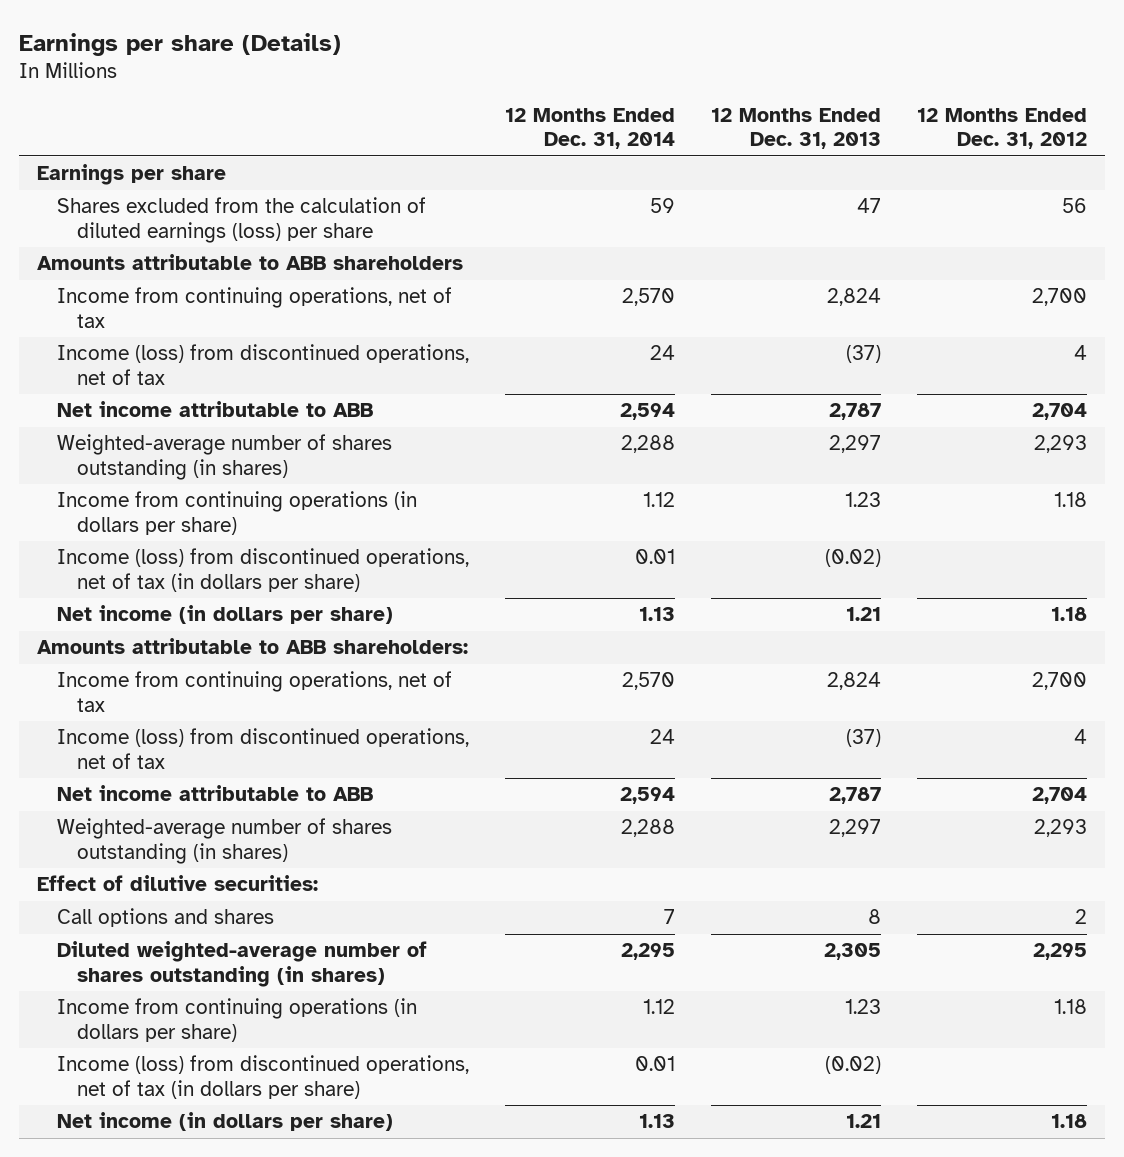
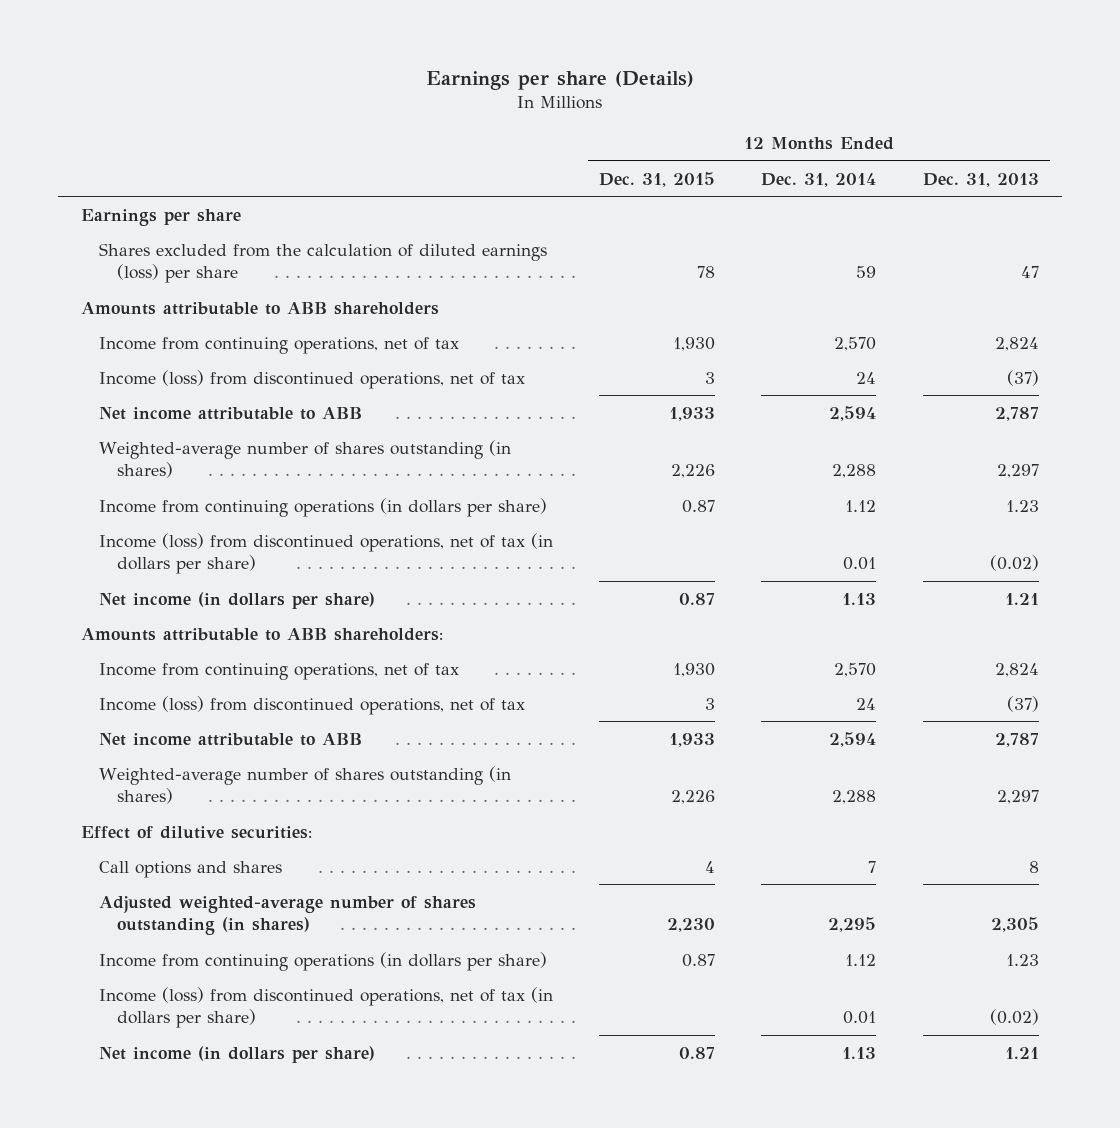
[917,107,1088,150] 12 Months Ended Dec. 31, 2012 -> none
none -> [599,171,716,187] Dec. 31, 2015
[57,941,428,987] Diluted weighted-average number of shares outstanding (in shares) -> [99,895,477,936] Adjusted weighted-average number of shares outstanding (in shares)

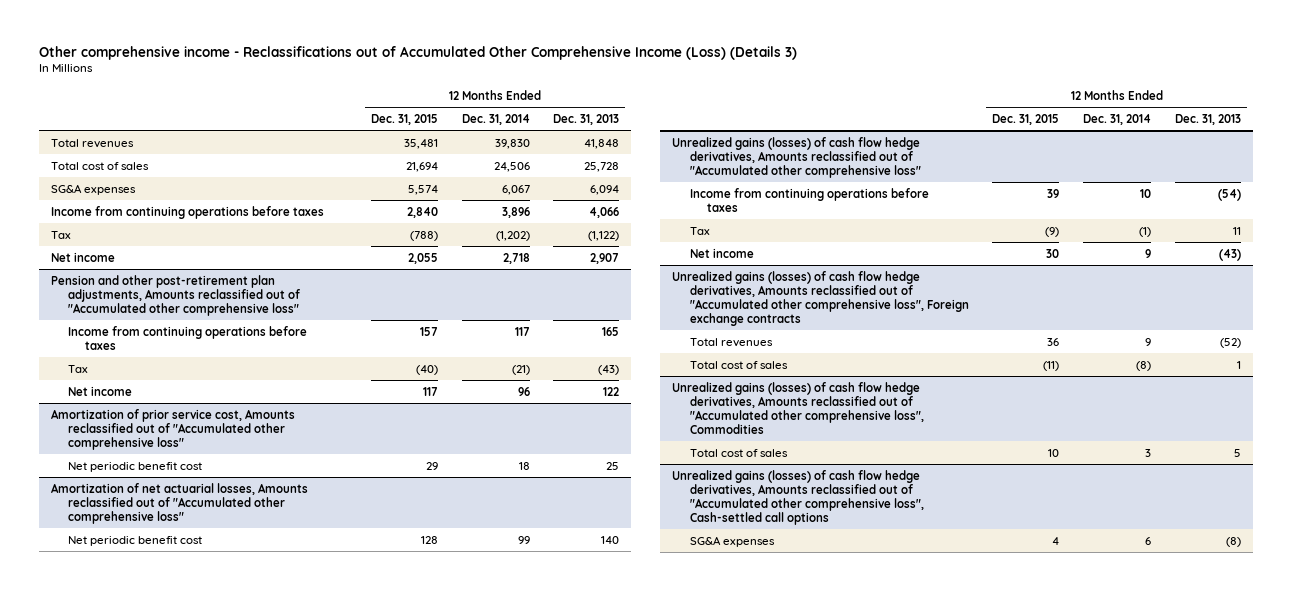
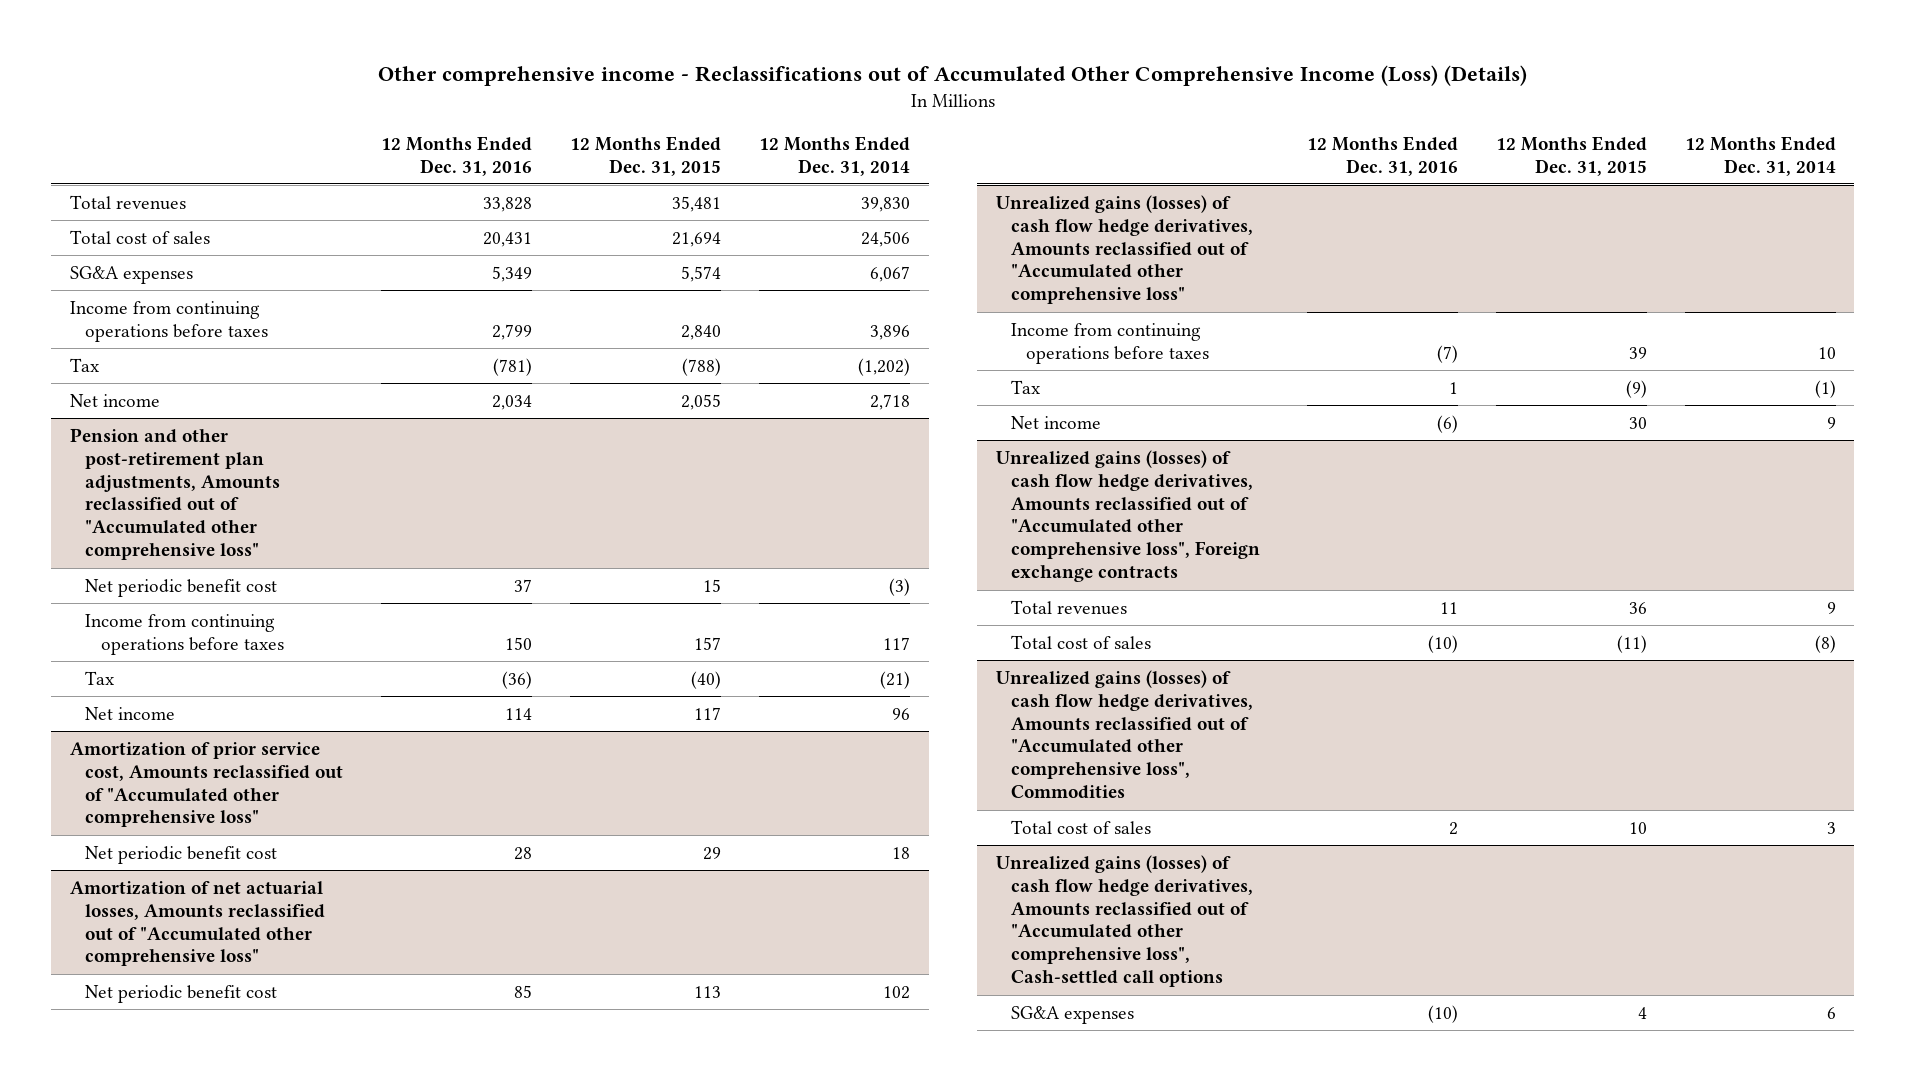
[38,45,797,60] Other comprehensive income - Reclassifications out of Accumulated Other Comprehensive Income (Loss) (Details 3) -> [377,64,1527,86] Other comprehensive income - Reclassifications out of Accumulated Other Comprehensive Income (Loss) (Details)
[553,113,620,125] Dec. 31, 2013 -> none
none -> [380,135,532,176] 12 Months Ended Dec. 31, 2016
none -> [85,578,278,597] Net periodic benefit cost
[420,535,438,544] 128 -> [693,985,721,998] 113
[517,535,530,544] 99 -> [882,985,910,999] 102

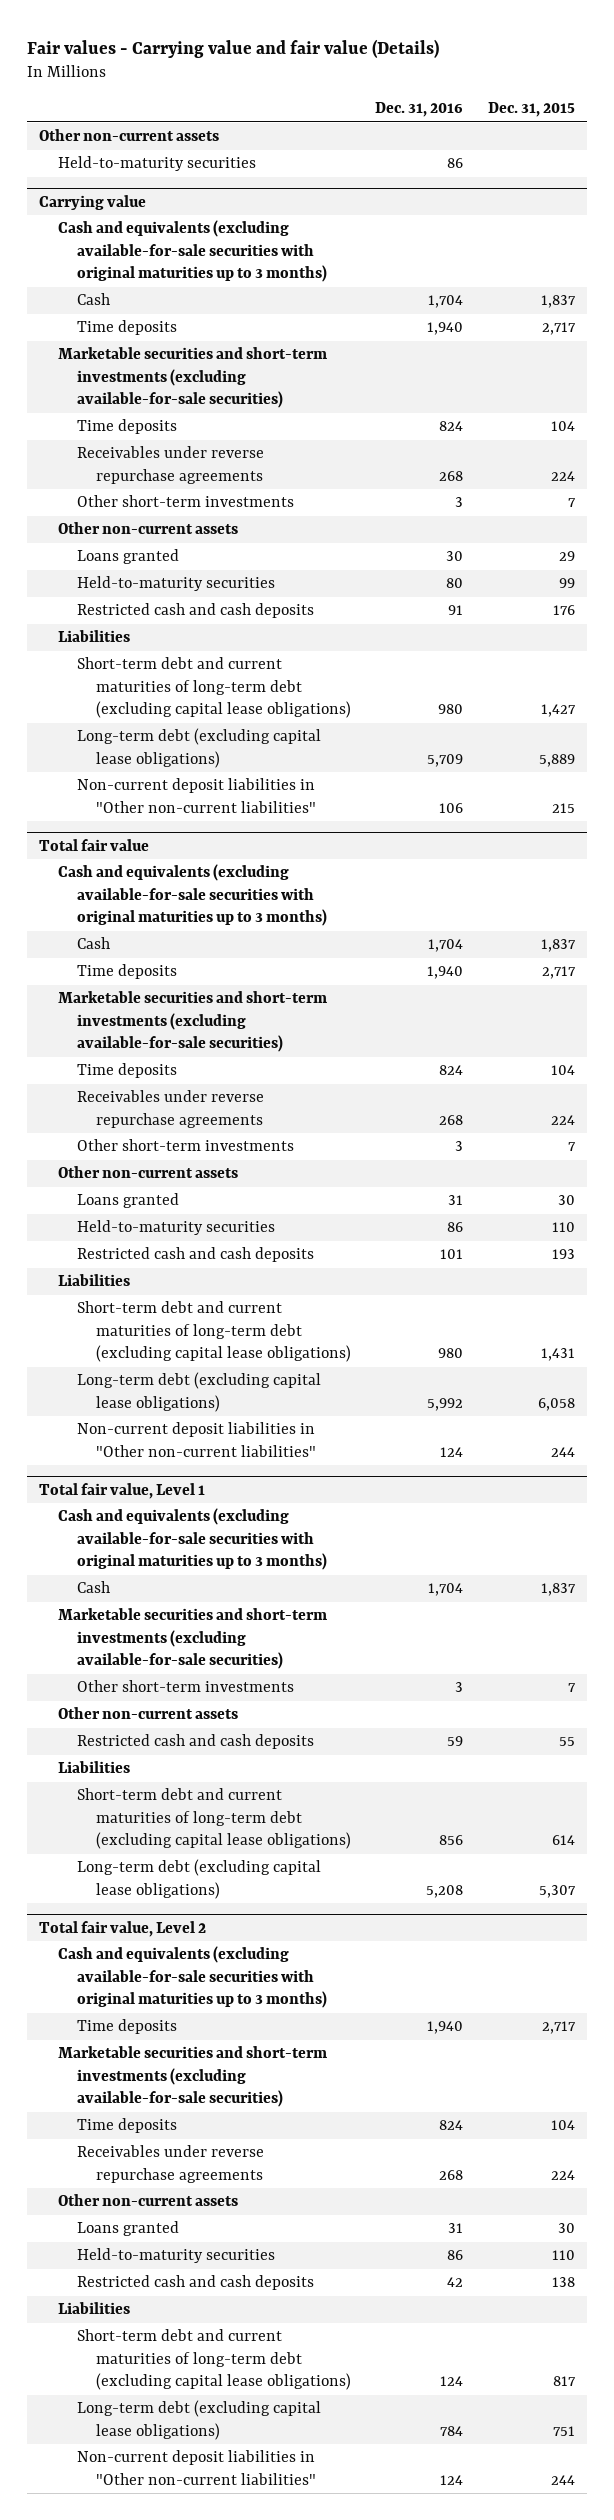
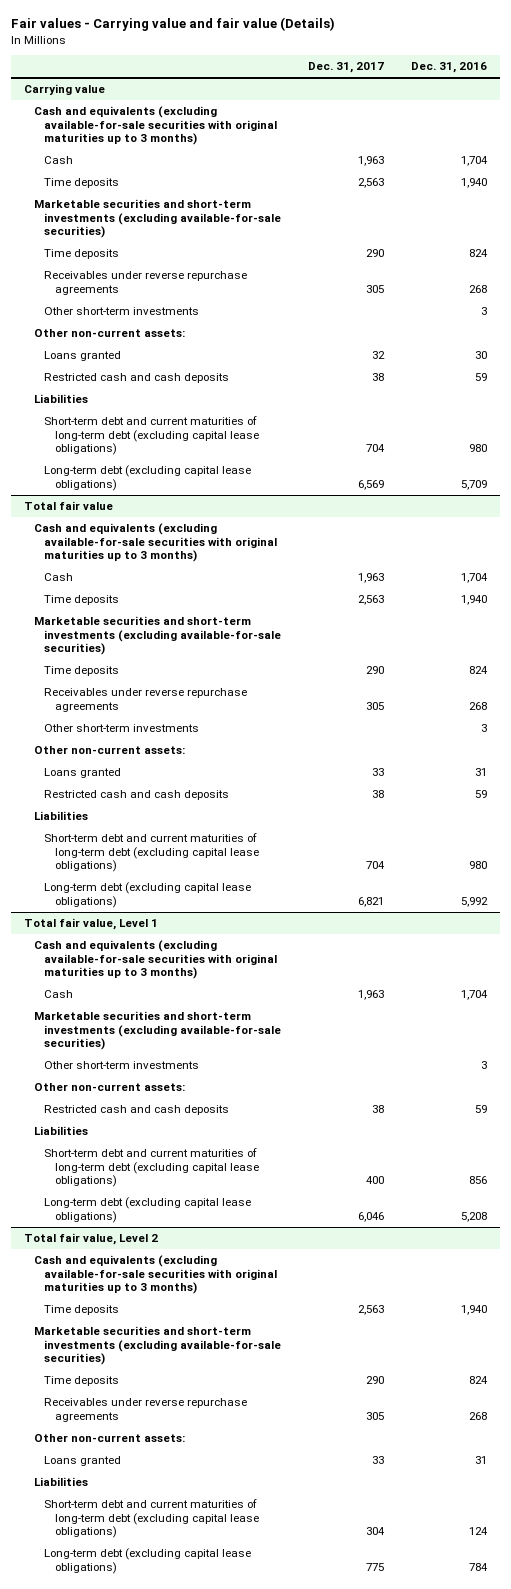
[487,102,575,118] Dec. 31, 2015 -> none
none -> [308,62,385,74] Dec. 31, 2017
[39,129,220,142] Other non-current assets -> none
[58,156,257,172] Held-to-maturity securities -> none
[58,522,239,535] Other non-current assets -> [34,329,186,338] Other non-current assets:
[76,576,275,592] Held-to-maturity securities -> none
[448,605,464,616] 91 -> [474,373,487,382] 59
[76,778,316,813] Non-current deposit liabilities in "Other non-current liabilities" -> none
[58,1166,239,1179] Other non-current assets -> [34,746,186,755] Other non-current assets:
[76,1220,275,1236] Held-to-maturity securities -> none
[440,1249,464,1260] 101 -> [474,790,487,799] 59
[76,1422,316,1457] Non-current deposit liabilities in "Other non-current liabilities" -> none
[58,1707,239,1720] Other non-current assets -> [34,1083,186,1092] Other non-current assets:
[58,2194,239,2207] Other non-current assets -> [34,1434,186,1443] Other non-current assets:
[76,2248,275,2264] Held-to-maturity securities -> none
[76,2275,314,2291] Restricted cash and cash deposits -> none
[76,2450,316,2485] Non-current deposit liabilities in "Other non-current liabilities" -> none

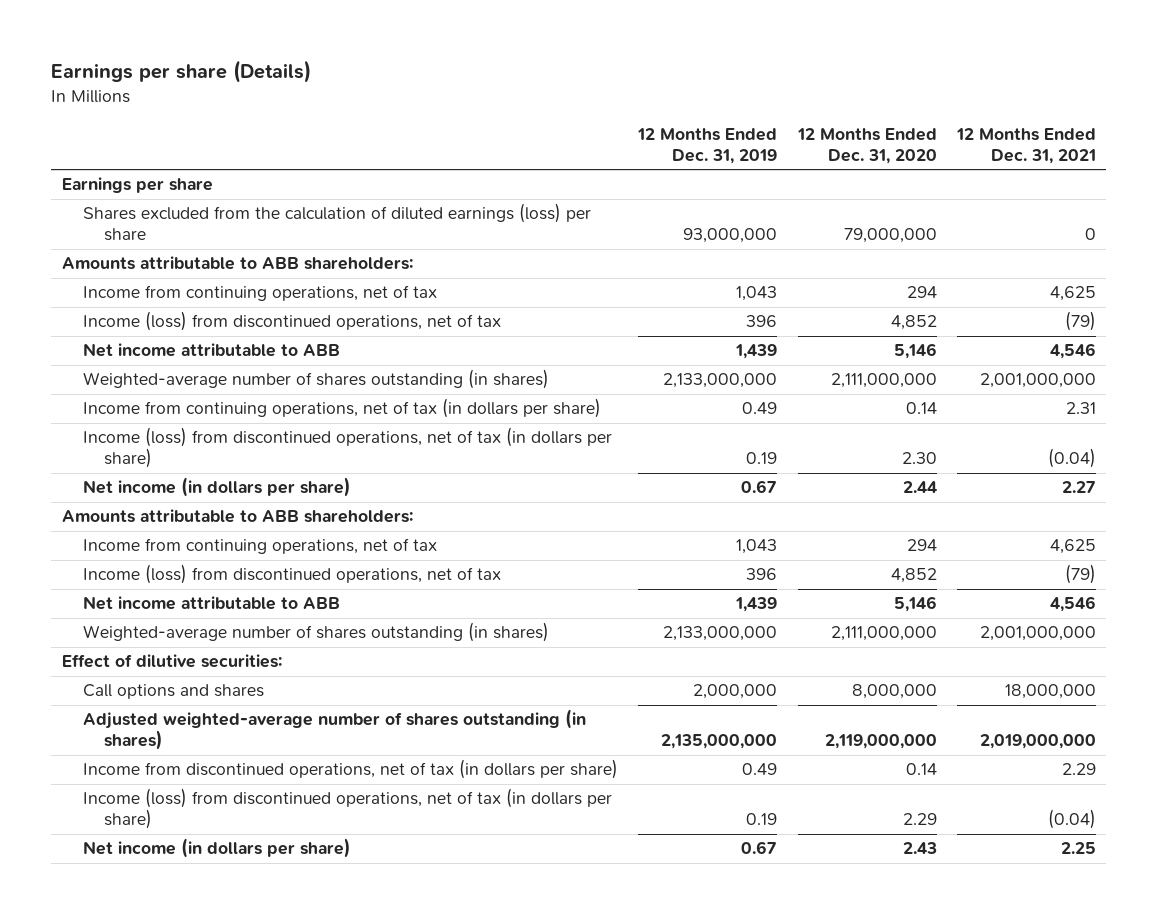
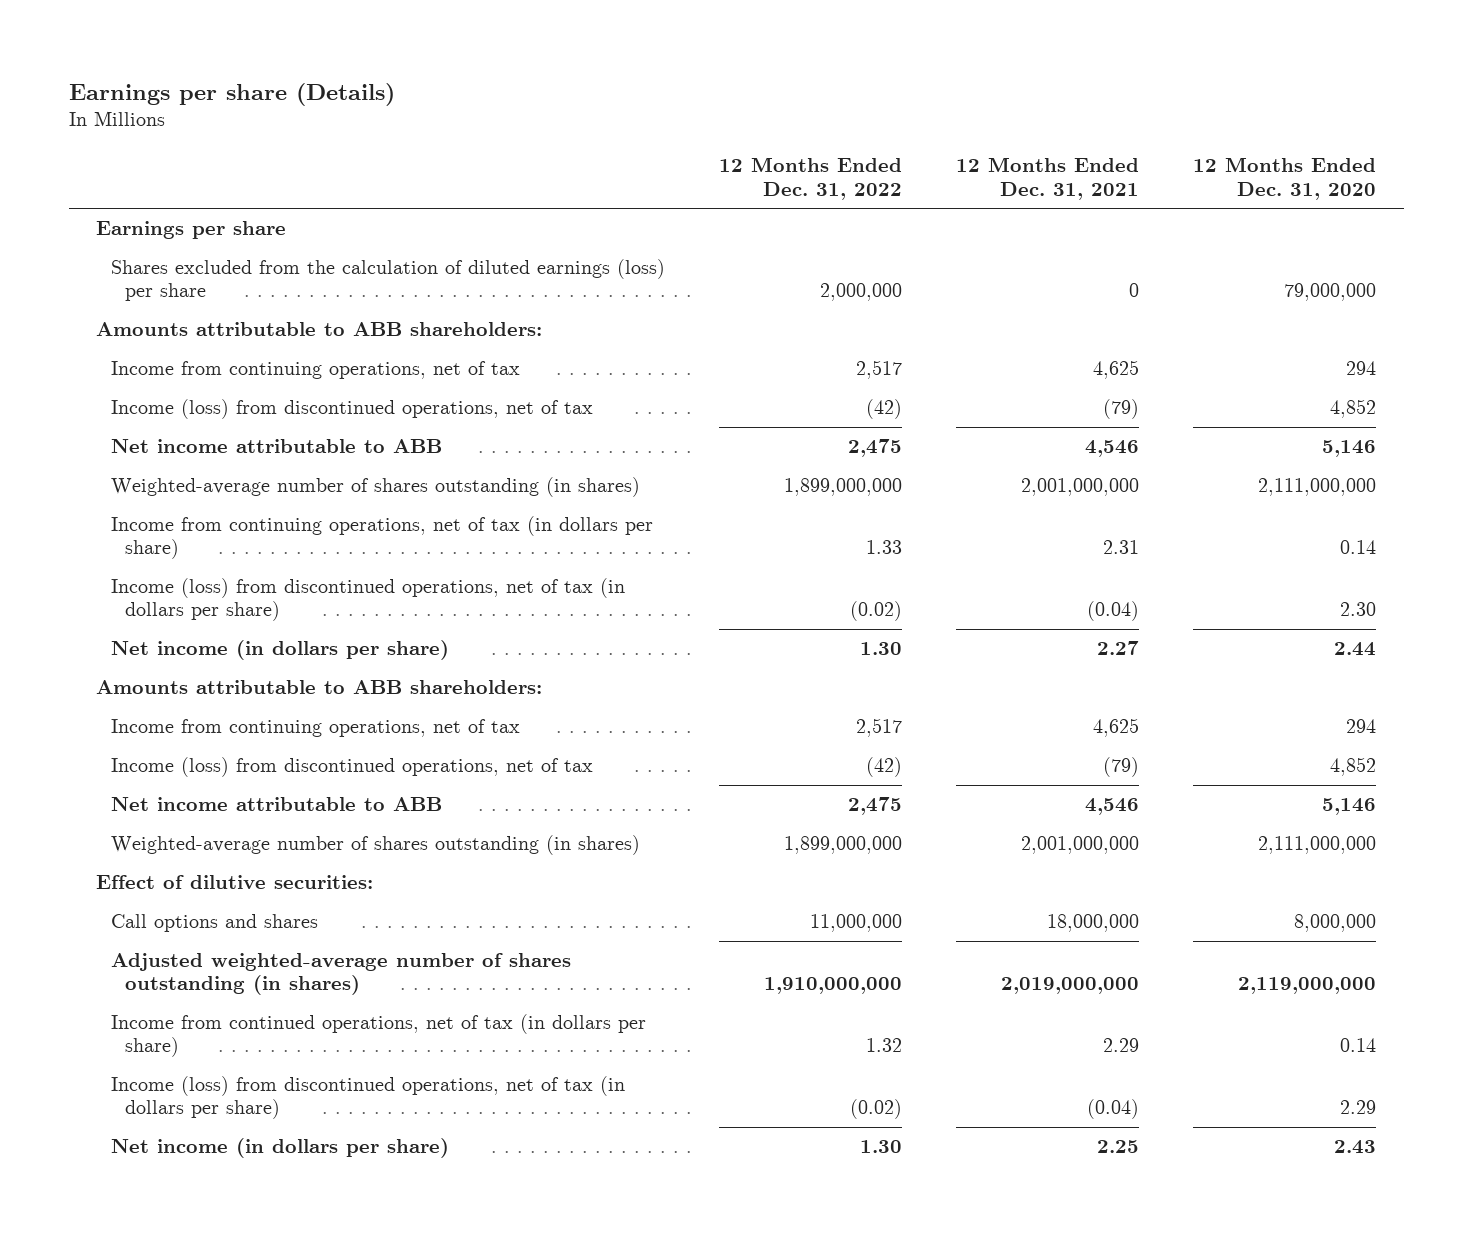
[637,127,778,164] 12 Months Ended Dec. 31, 2019 -> none
none -> [718,157,902,200] 12 Months Ended Dec. 31, 2022
[82,759,618,780] Income from discontinued operations, net of tax (in dollars per share) -> [110,1014,646,1058] Income from continued operations, net of tax (in dollars per share)

